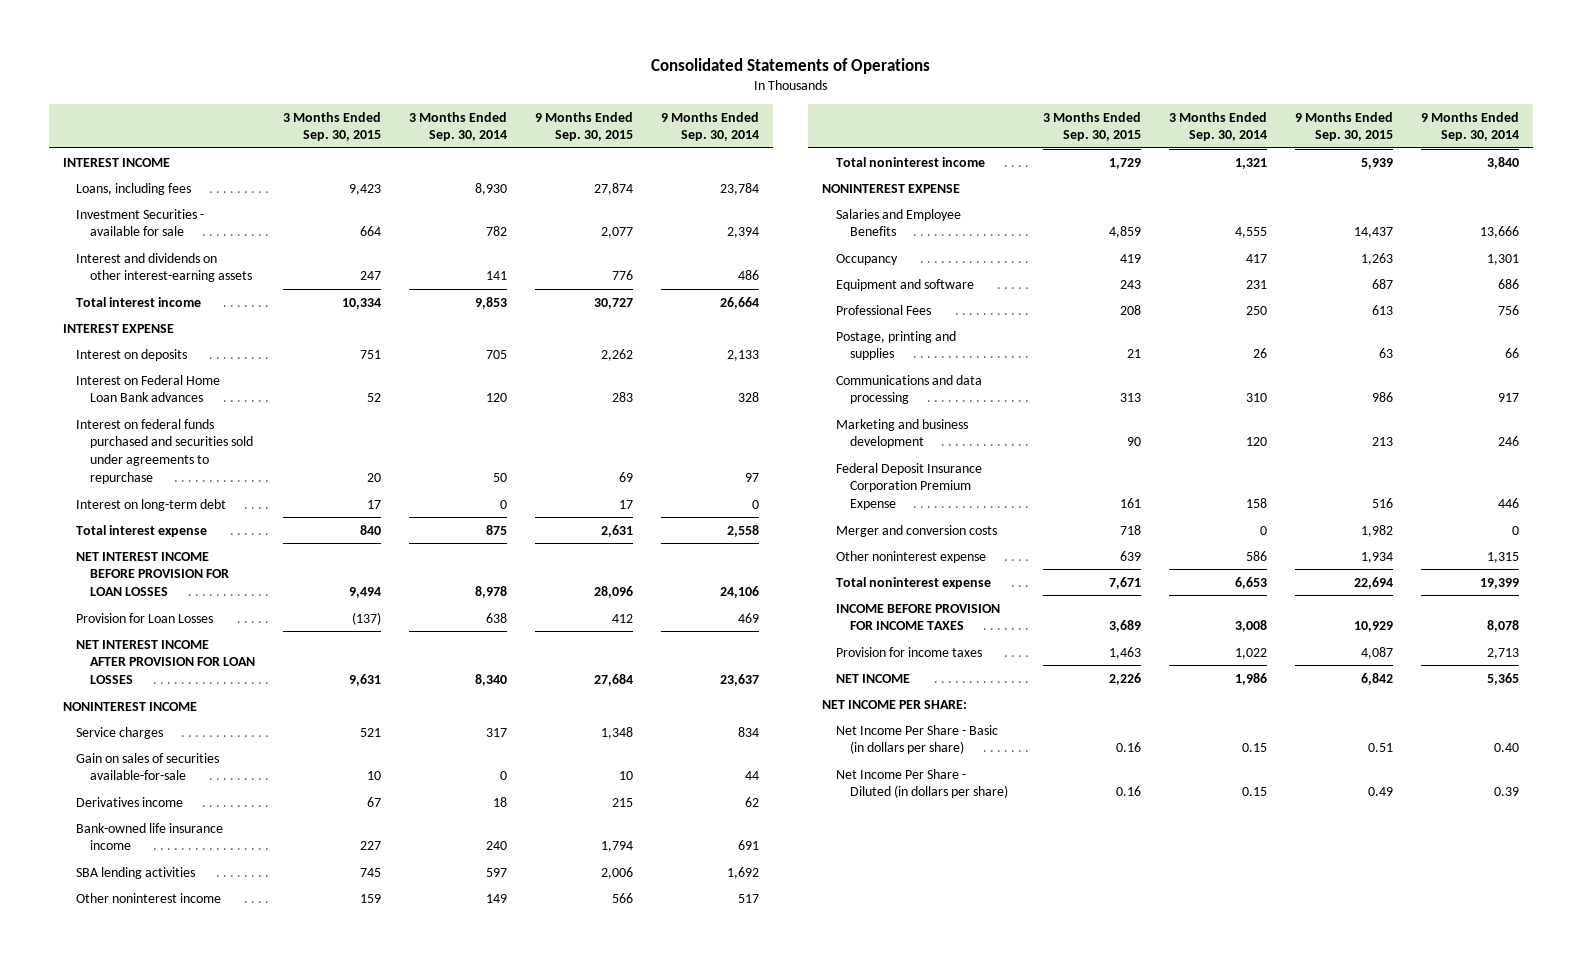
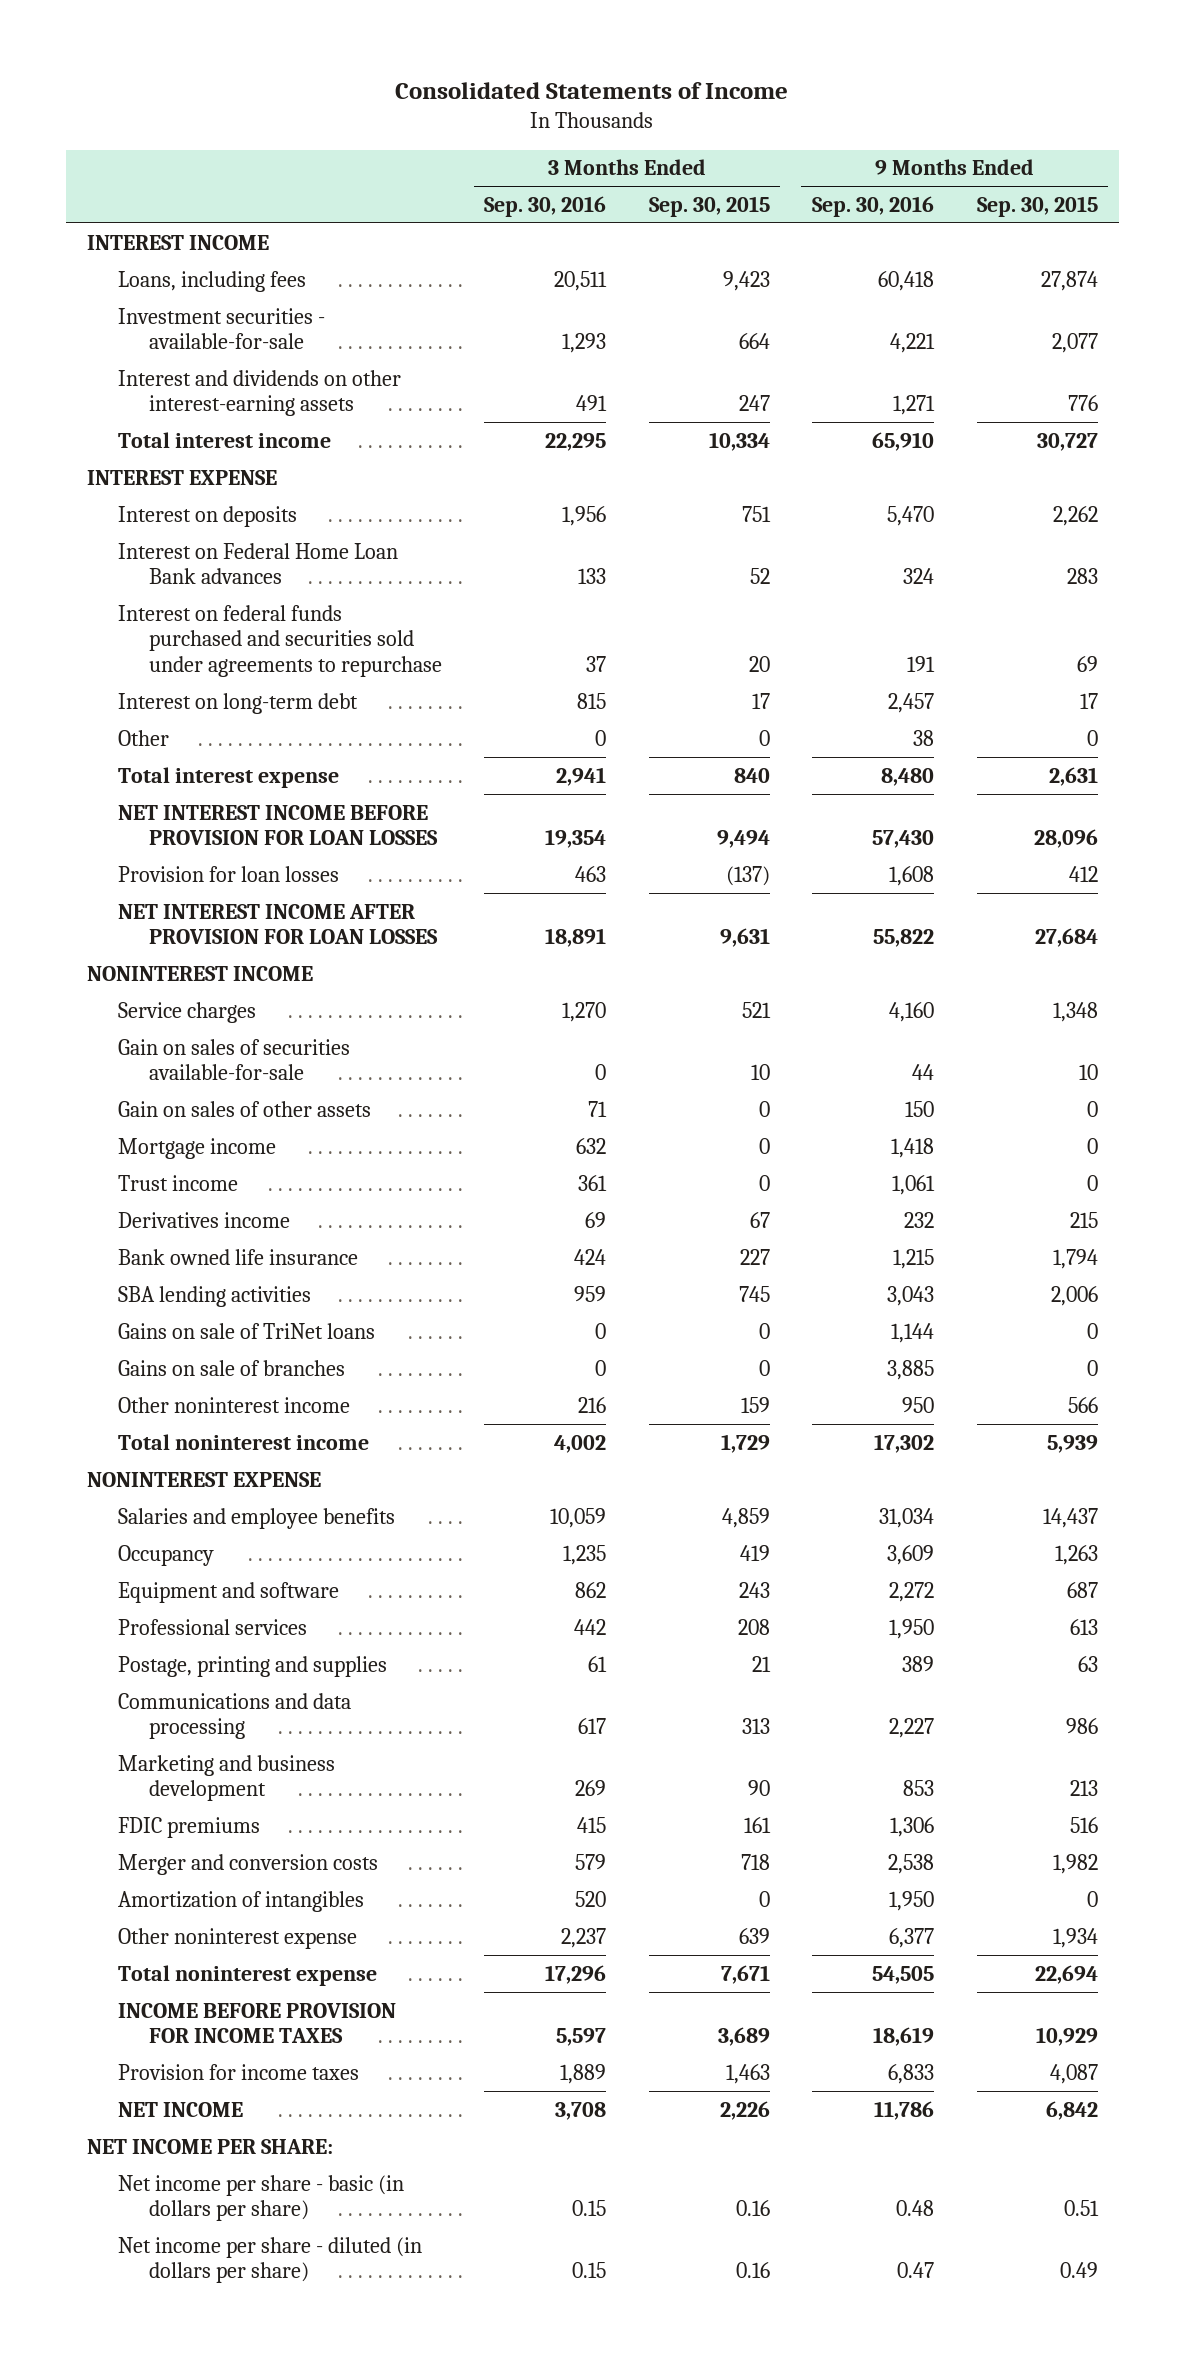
[650,57,930,74] Consolidated Statements of Operations -> [395,82,789,100] Consolidated Statements of Income
[408,111,507,142] 3 Months Ended Sep. 30, 2014 -> none
[660,111,759,142] 9 Months Ended Sep. 30, 2014 -> none
none -> [484,195,607,217] Sep. 30, 2016
none -> [812,195,935,217] Sep. 30, 2016
[76,208,205,237] Investment Securities - available for sale -> [117,307,325,350] Investment securities - available-for-sale
none -> [117,729,169,746] Other
[76,612,214,623] Provision for Loan Losses -> [117,865,339,882] Provision for loan losses
none -> [117,1100,371,1117] Gain on sales of other assets
none -> [117,1137,276,1159] Mortgage income
none -> [117,1174,238,1191] Trust income
[76,822,224,851] Bank-owned life insurance income -> [117,1248,358,1265] Bank owned life insurance
none -> [117,1322,375,1339] Gains on sale of TriNet loans
none -> [117,1359,345,1376] Gains on sale of branches
[836,208,962,237] Salaries and Employee Benefits -> [117,1507,395,1529] Salaries and employee benefits
[836,304,932,315] Professional Fees -> [117,1618,307,1635] Professional services
[836,462,983,511] Federal Deposit Insurance Corporation Premium Expense -> [117,1816,260,1838] FDIC premiums
none -> [117,1890,364,1912] Amortization of intangibles
[836,724,999,755] Net Income Per Share - Basic (in dollars per share) -> [117,2174,404,2222] Net income per share - basic (in dollars per share)
[836,768,1008,799] Net Income Per Share - Diluted (in dollars per share) -> [117,2236,422,2284] Net income per share - diluted (in dollars per share)

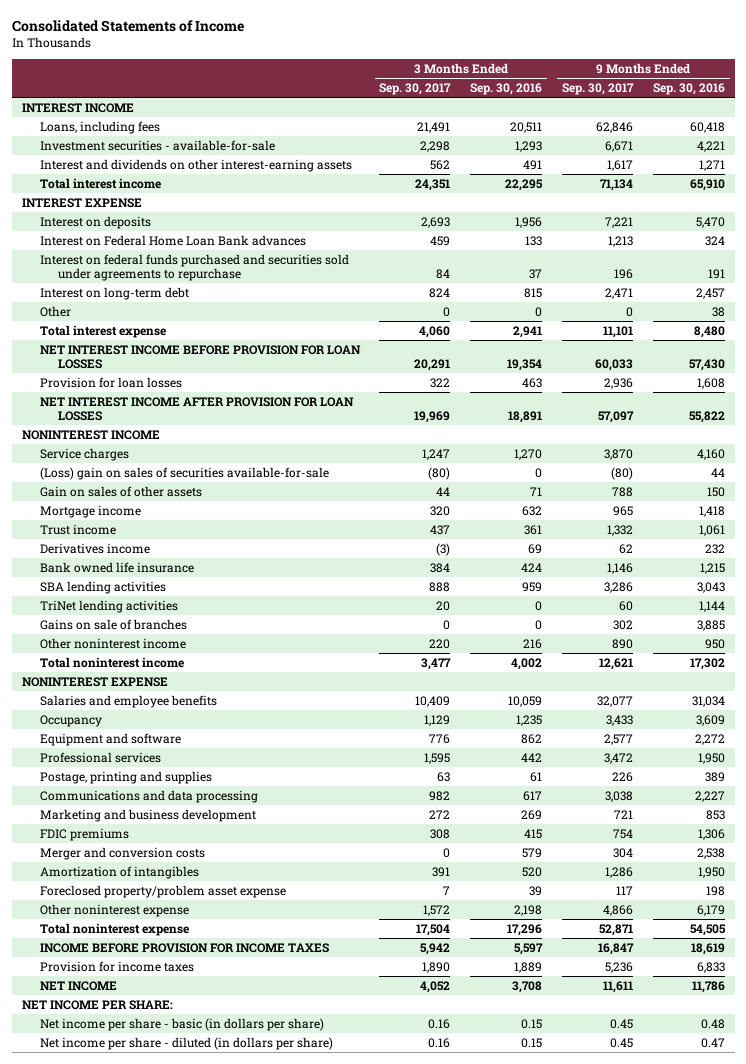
[648,195,770,217] Sep. 30, 2015 -> none
[976,195,1098,217] Sep. 30, 2015 -> none
none -> [379,83,452,96] Sep. 30, 2017
none -> [562,83,635,96] Sep. 30, 2017
[117,1038,350,1081] Gain on sales of securities available-for-sale -> [39,466,329,480] (Loss) gain on sales of securities available-for-sale
[117,1322,375,1339] Gains on sale of TriNet loans -> [39,599,178,613] TriNet lending activities
none -> [39,884,286,898] Foreclosed property/problem asset expense
[561,1927,607,1948] 2,237 -> [514,904,543,916] 2,198
[889,1927,935,1948] 6,377 -> [696,904,725,916] 6,179

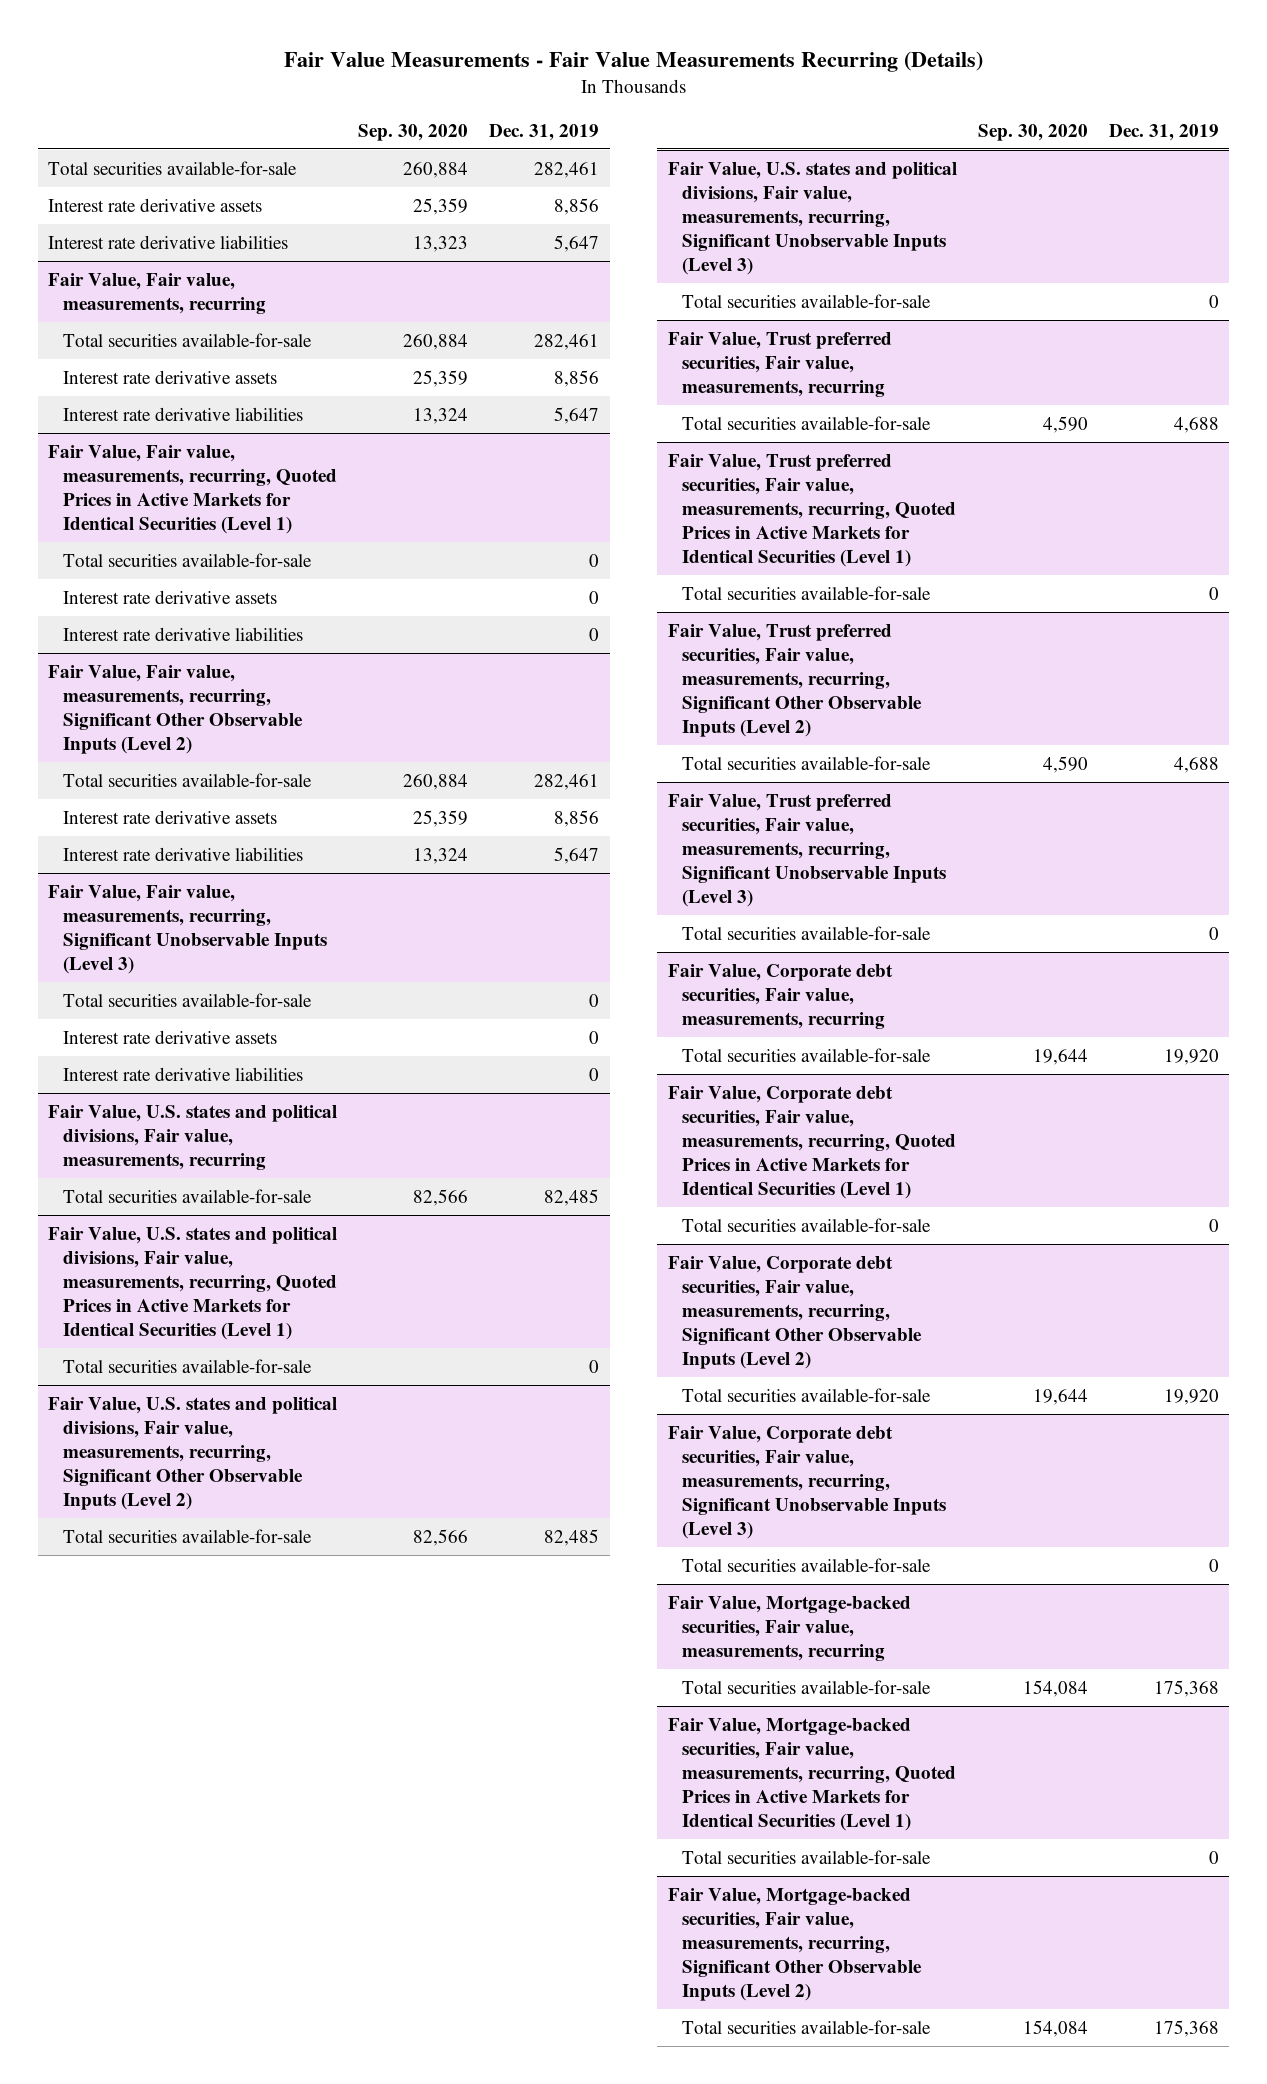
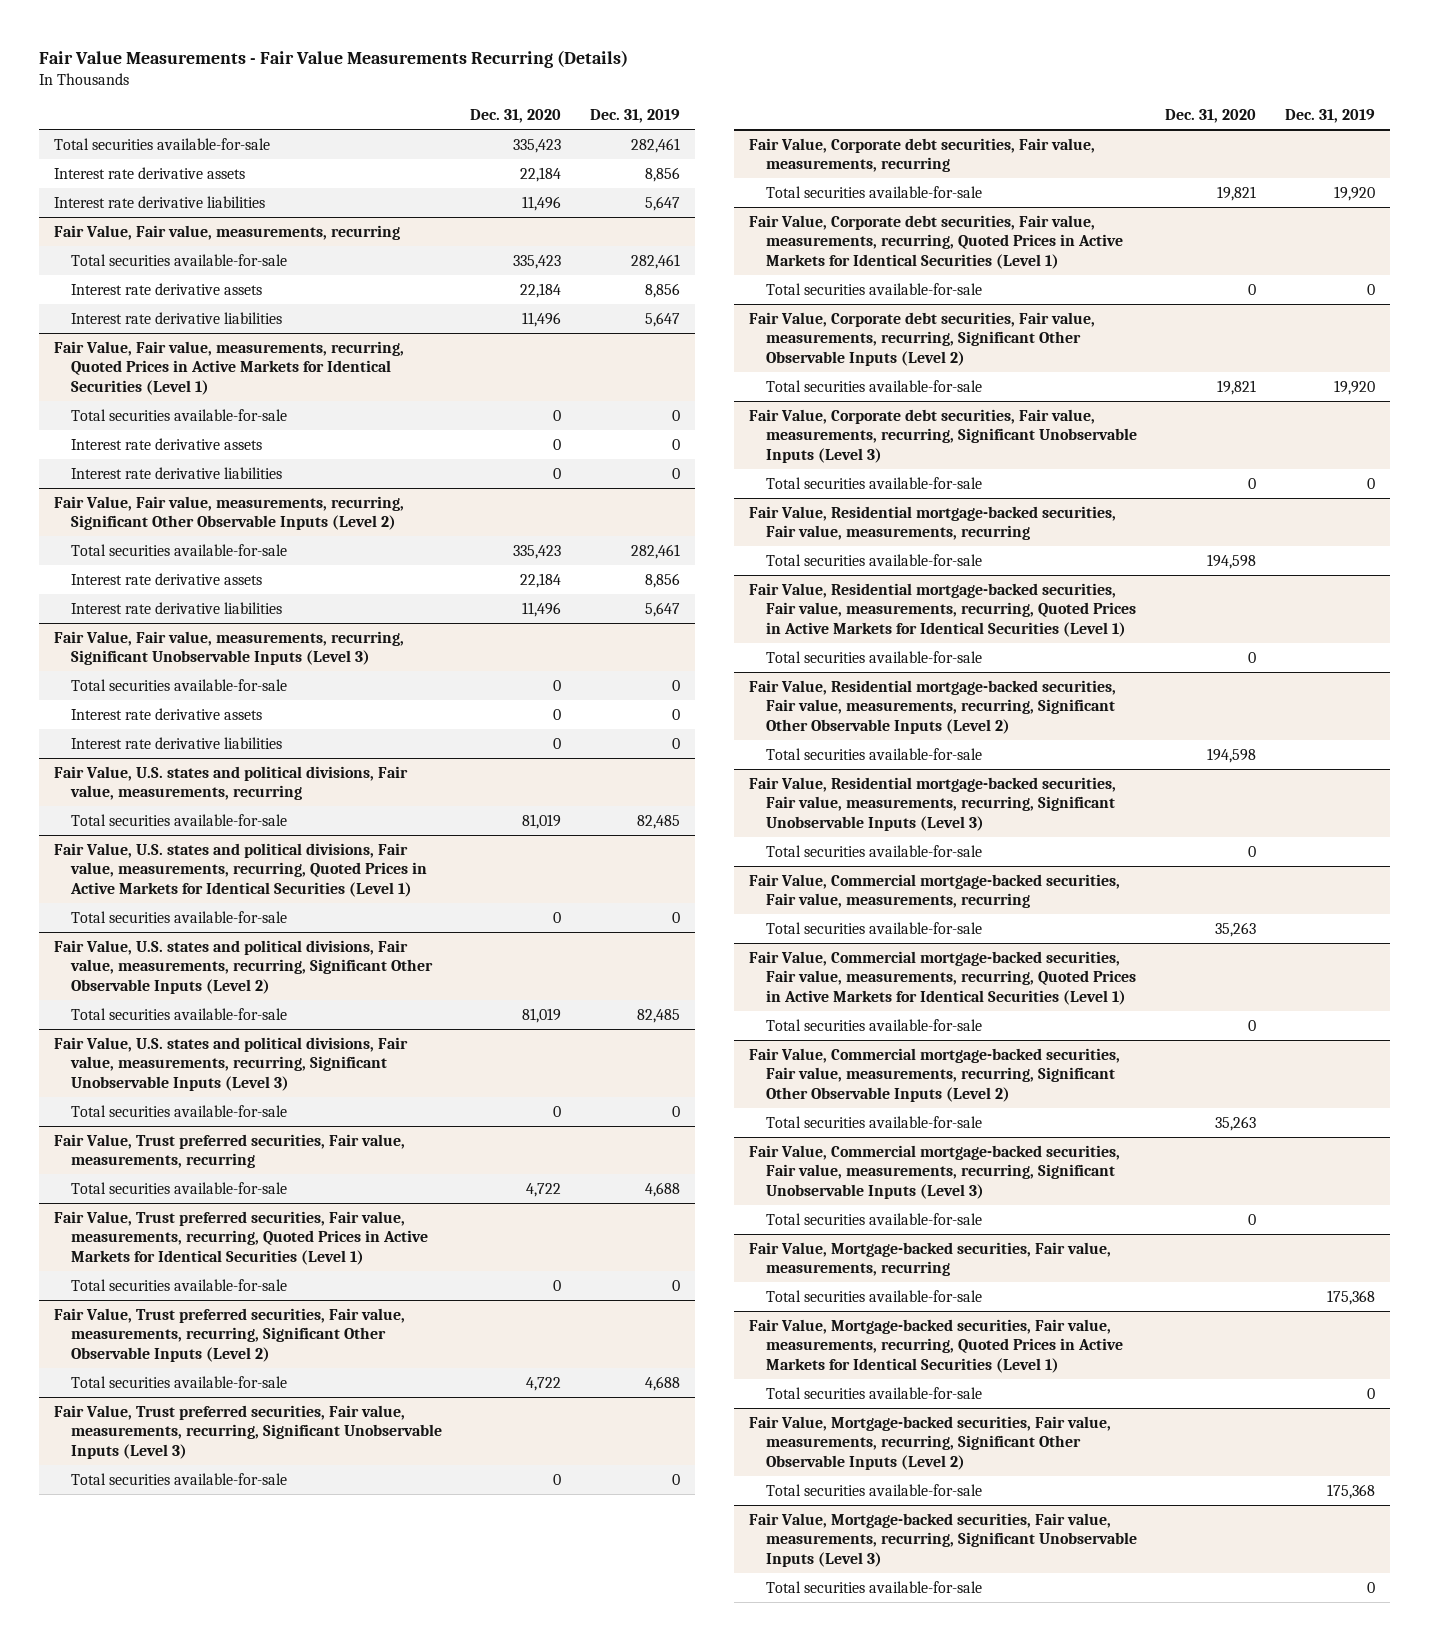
[358,123,469,141] Sep. 30, 2020 -> none
none -> [470,109,562,124] Dec. 31, 2020
none -> [748,505,1116,541] Fair Value, Residential mortgage-backed securities, Fair value, measurements, recurring
none -> [765,553,982,566] Total securities available-for-sale
none -> [748,582,1136,637] Fair Value, Residential mortgage-backed securities, Fair value, measurements, recurring, Quoted Prices in Active Markets for Identical Securities (Level 1)
none -> [765,650,982,663] Total securities available-for-sale
none -> [748,679,1116,734] Fair Value, Residential mortgage-backed securities, Fair value, measurements, recurring, Significant Other Observable Inputs (Level 2)
none -> [765,747,982,760] Total securities available-for-sale
none -> [748,776,1116,831] Fair Value, Residential mortgage-backed securities, Fair value, measurements, recurring, Significant Unobservable Inputs (Level 3)
none -> [765,844,982,857] Total securities available-for-sale
none -> [748,873,1120,909] Fair Value, Commercial mortgage-backed securities, Fair value, measurements, recurring
none -> [765,921,982,934] Total securities available-for-sale
none -> [748,950,1136,1005] Fair Value, Commercial mortgage-backed securities, Fair value, measurements, recurring, Quoted Prices in Active Markets for Identical Securities (Level 1)
none -> [765,1018,982,1031] Total securities available-for-sale
none -> [748,1047,1120,1102] Fair Value, Commercial mortgage-backed securities, Fair value, measurements, recurring, Significant Other Observable Inputs (Level 2)
none -> [765,1115,982,1128] Total securities available-for-sale
none -> [748,1144,1120,1199] Fair Value, Commercial mortgage-backed securities, Fair value, measurements, recurring, Significant Unobservable Inputs (Level 3)
none -> [765,1212,982,1225] Total securities available-for-sale
none -> [748,1512,1137,1567] Fair Value, Mortgage-backed securities, Fair value, measurements, recurring, Significant Unobservable Inputs (Level 3)
none -> [765,1580,982,1593] Total securities available-for-sale

